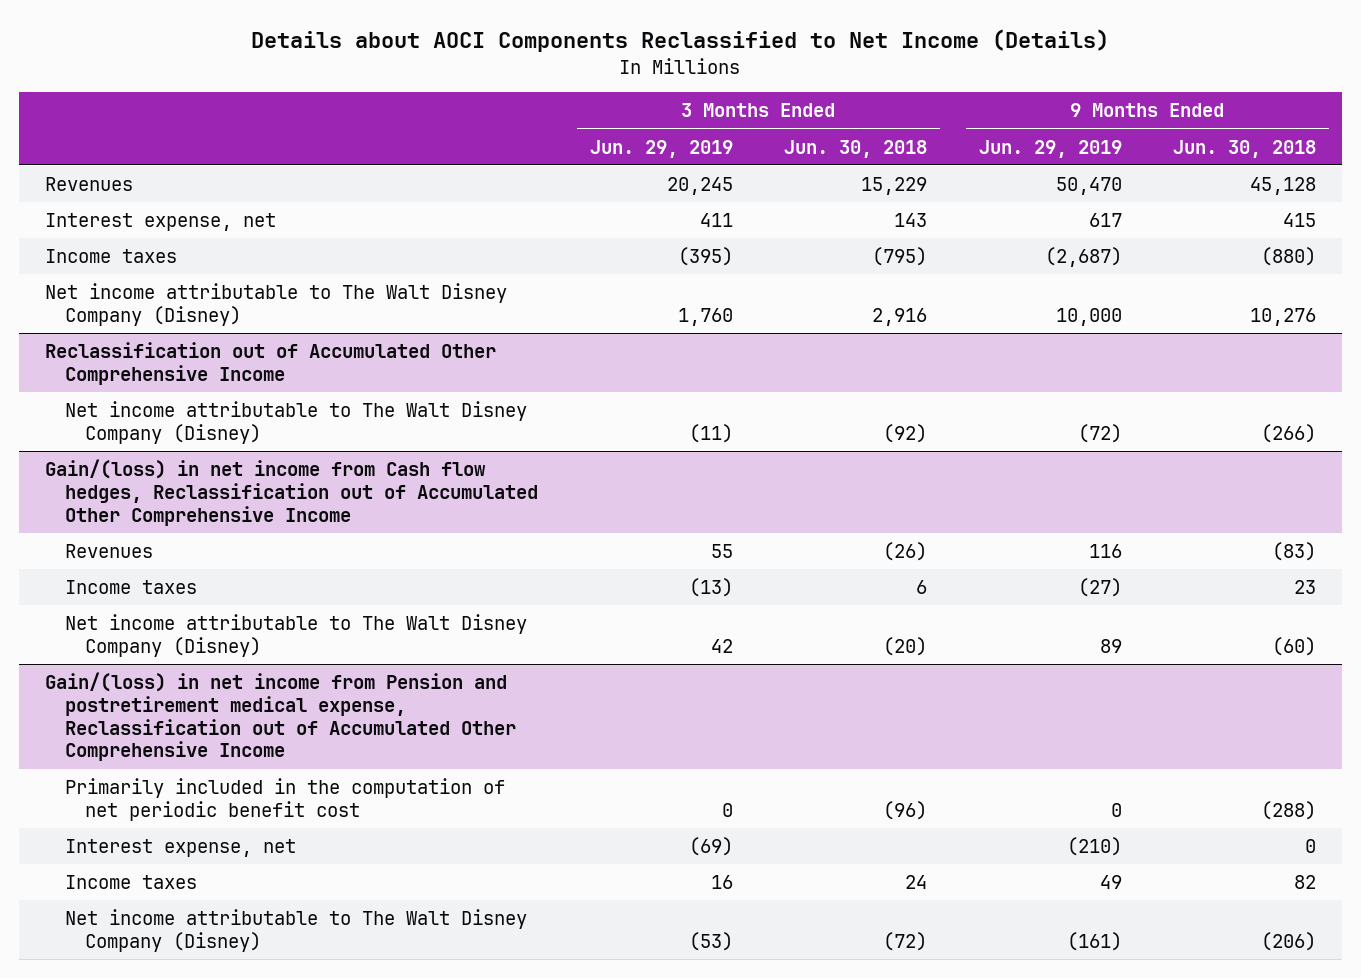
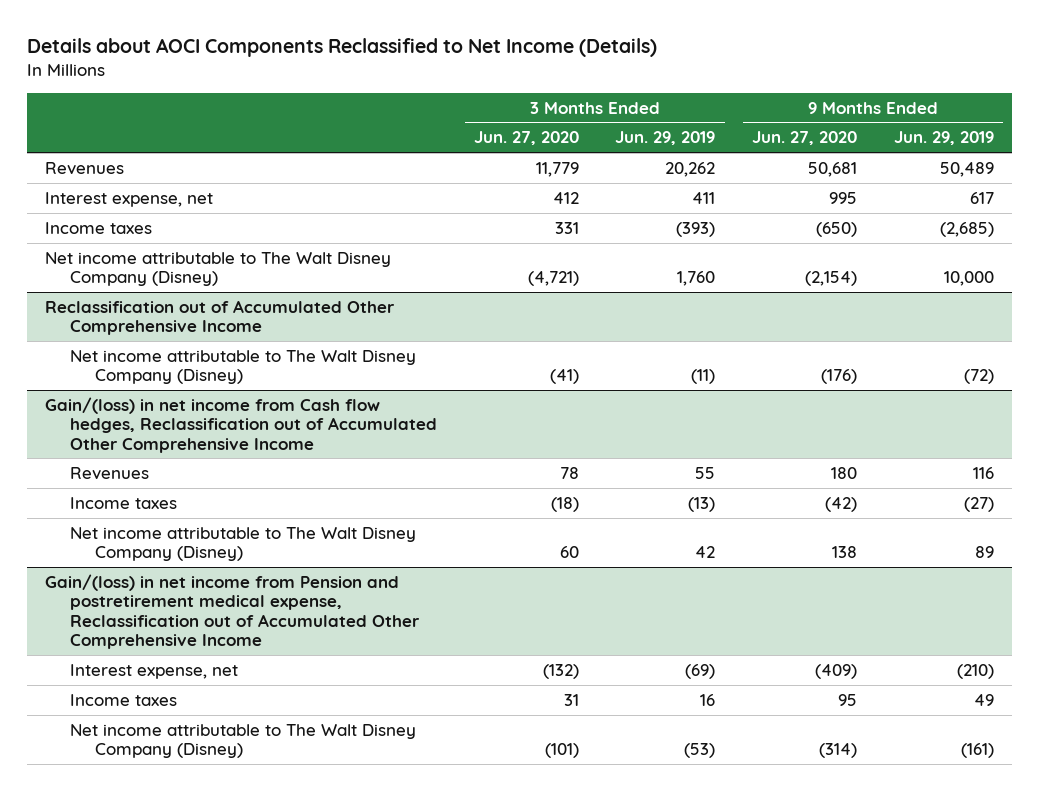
[784,139,928,158] Jun. 30, 2018 -> none
[1173,139,1317,158] Jun. 30, 2018 -> none
none -> [473,131,579,146] Jun. 27, 2020
none -> [751,131,857,146] Jun. 27, 2020
[666,176,733,195] 20,245 -> [665,161,716,177] 20,262
[1055,176,1122,195] 50,470 -> [939,161,994,177] 50,489
[677,246,733,266] (395) -> [676,221,716,237] (393)
[1044,246,1122,267] (2,687) -> [939,221,994,237] (2,685)
[65,777,506,821] Primarily included in the computation of net periodic benefit cost -> none

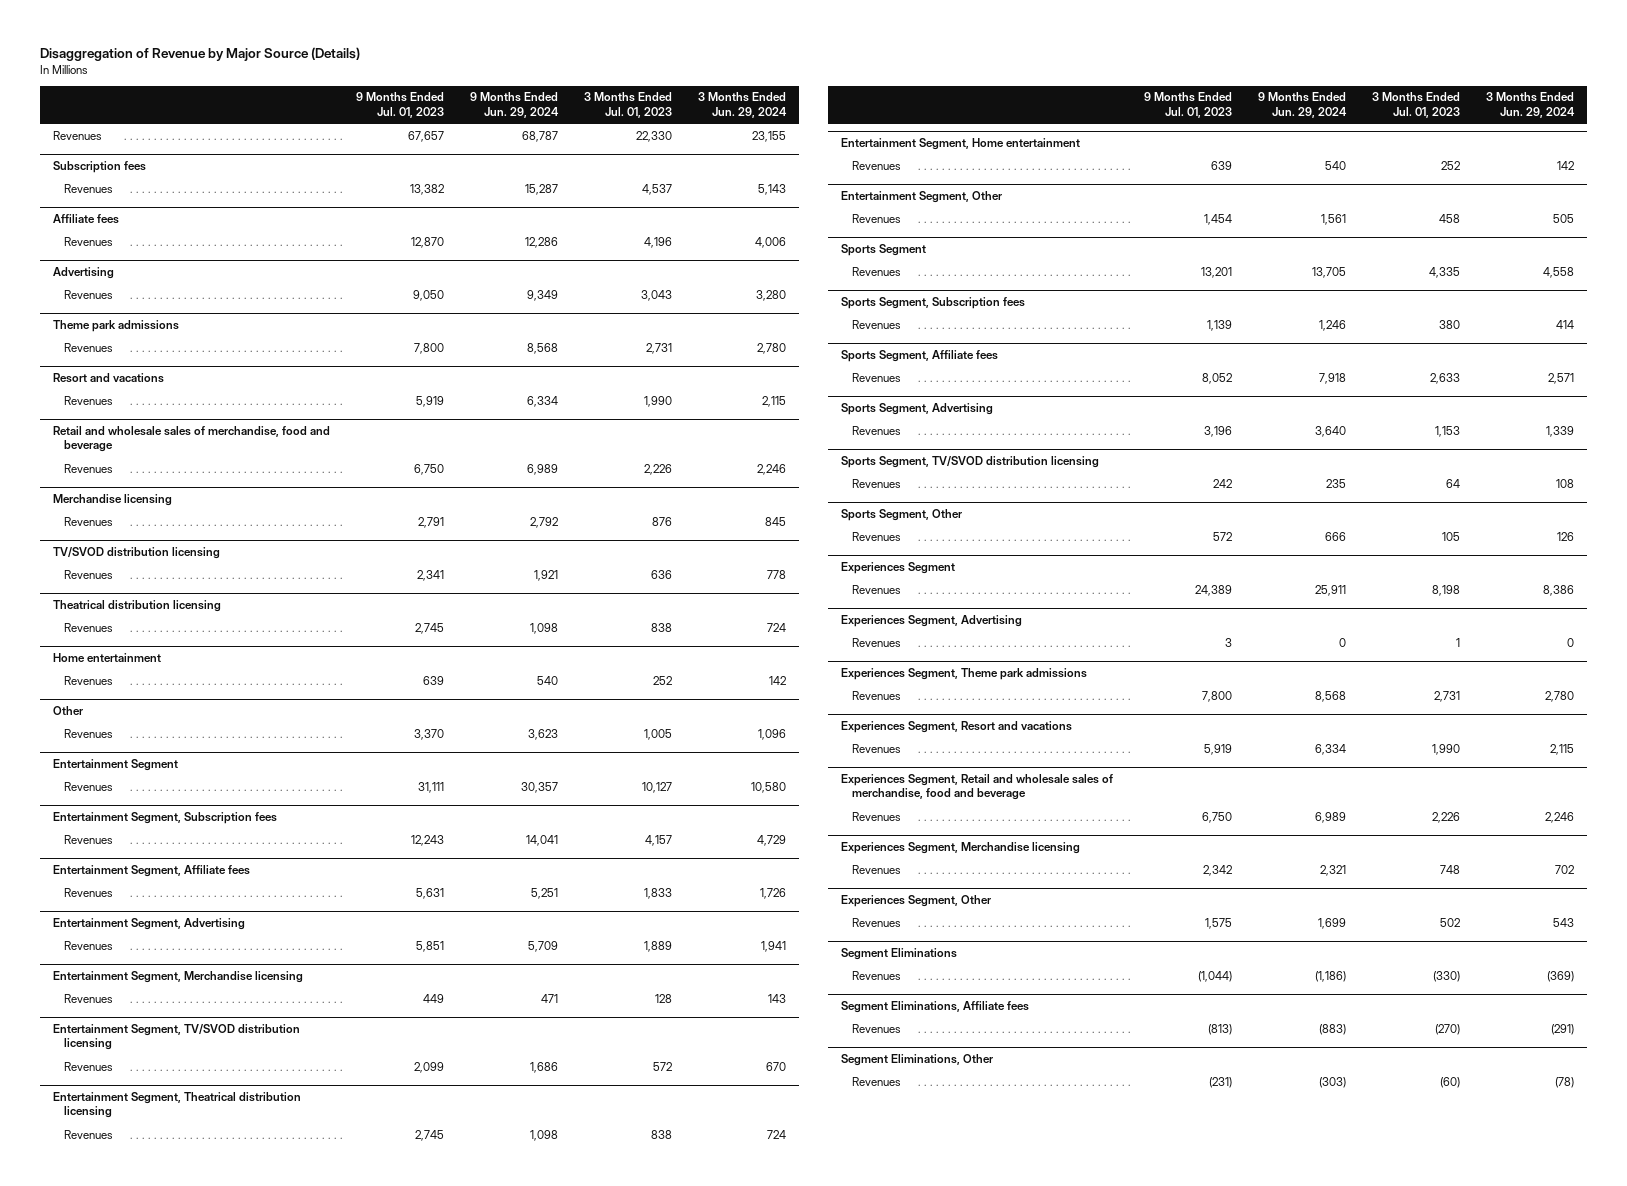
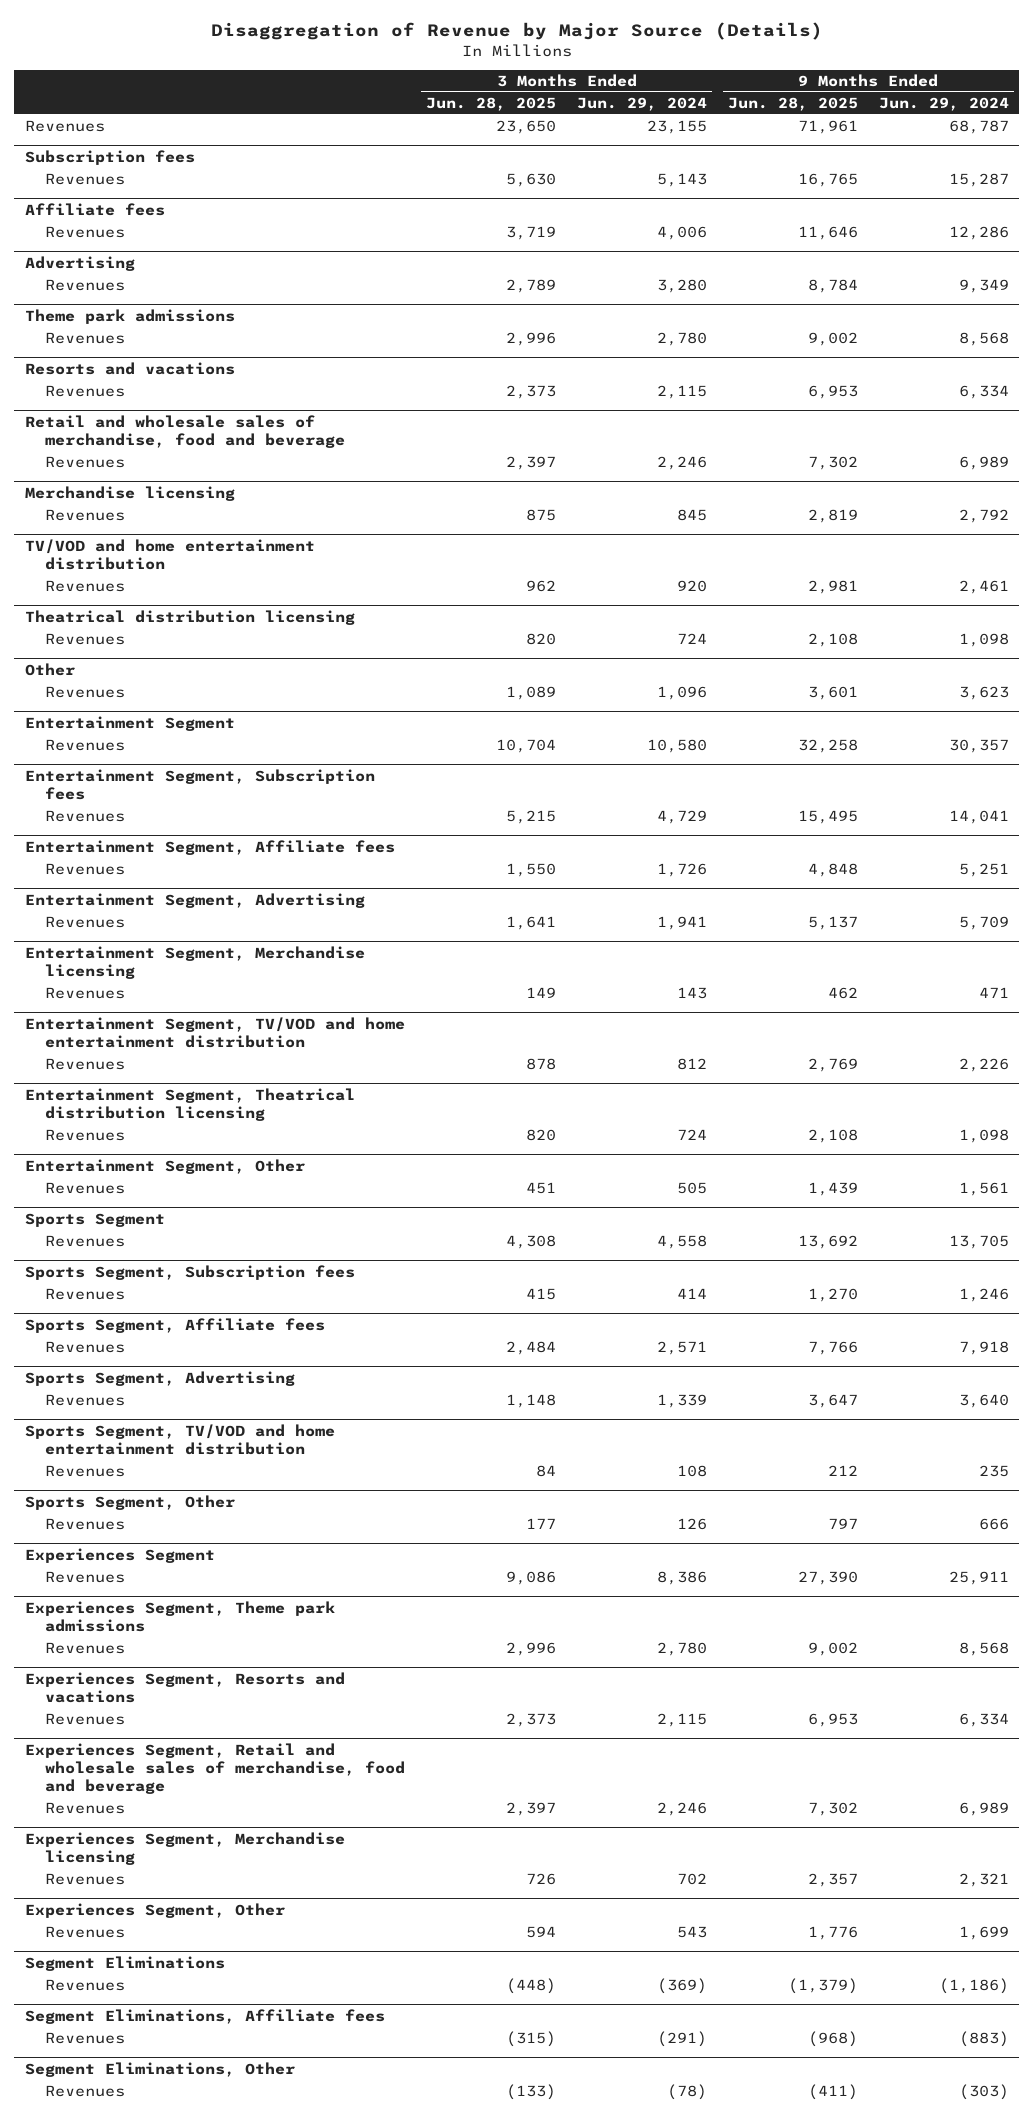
[356,92,445,118] 9 Months Ended Jul. 01, 2023 -> none
[584,92,673,118] 3 Months Ended Jul. 01, 2023 -> none
none -> [426,96,557,111] Jun. 28, 2025
none -> [727,96,858,111] Jun. 28, 2025
[53,372,165,383] Resort and vacations -> [24,361,235,375] Resorts and vacations
[53,546,221,559] TV/SVOD distribution licensing -> none
none -> [24,538,315,570] TV/VOD and home entertainment distribution
[534,569,559,581] 1,921 -> [958,579,1009,594] 2,461
[767,569,787,579] 778 -> [676,579,707,592] 920
[53,652,162,662] Home entertainment -> none
[63,675,113,685] Revenues -> none
[53,1023,301,1051] Entertainment Segment, TV/SVOD distribution licensing -> none
none -> [24,1016,405,1048] Entertainment Segment, TV/VOD and home entertainment distribution
[530,1061,559,1073] 1,686 -> [958,1057,1009,1072] 2,226
[766,1061,787,1071] 670 -> [676,1057,707,1070] 812
[841,137,1081,150] Entertainment Segment, Home entertainment -> none
[852,160,902,170] Revenues -> none
[841,455,1100,468] Sports Segment, TV/SVOD distribution licensing -> none
none -> [24,1423,335,1455] Sports Segment, TV/VOD and home entertainment distribution
[841,614,1023,627] Experiences Segment, Advertising -> none
[852,637,902,647] Revenues -> none
[841,720,1073,733] Experiences Segment, Resort and vacations -> [24,1671,345,1703] Experiences Segment, Resorts and vacations

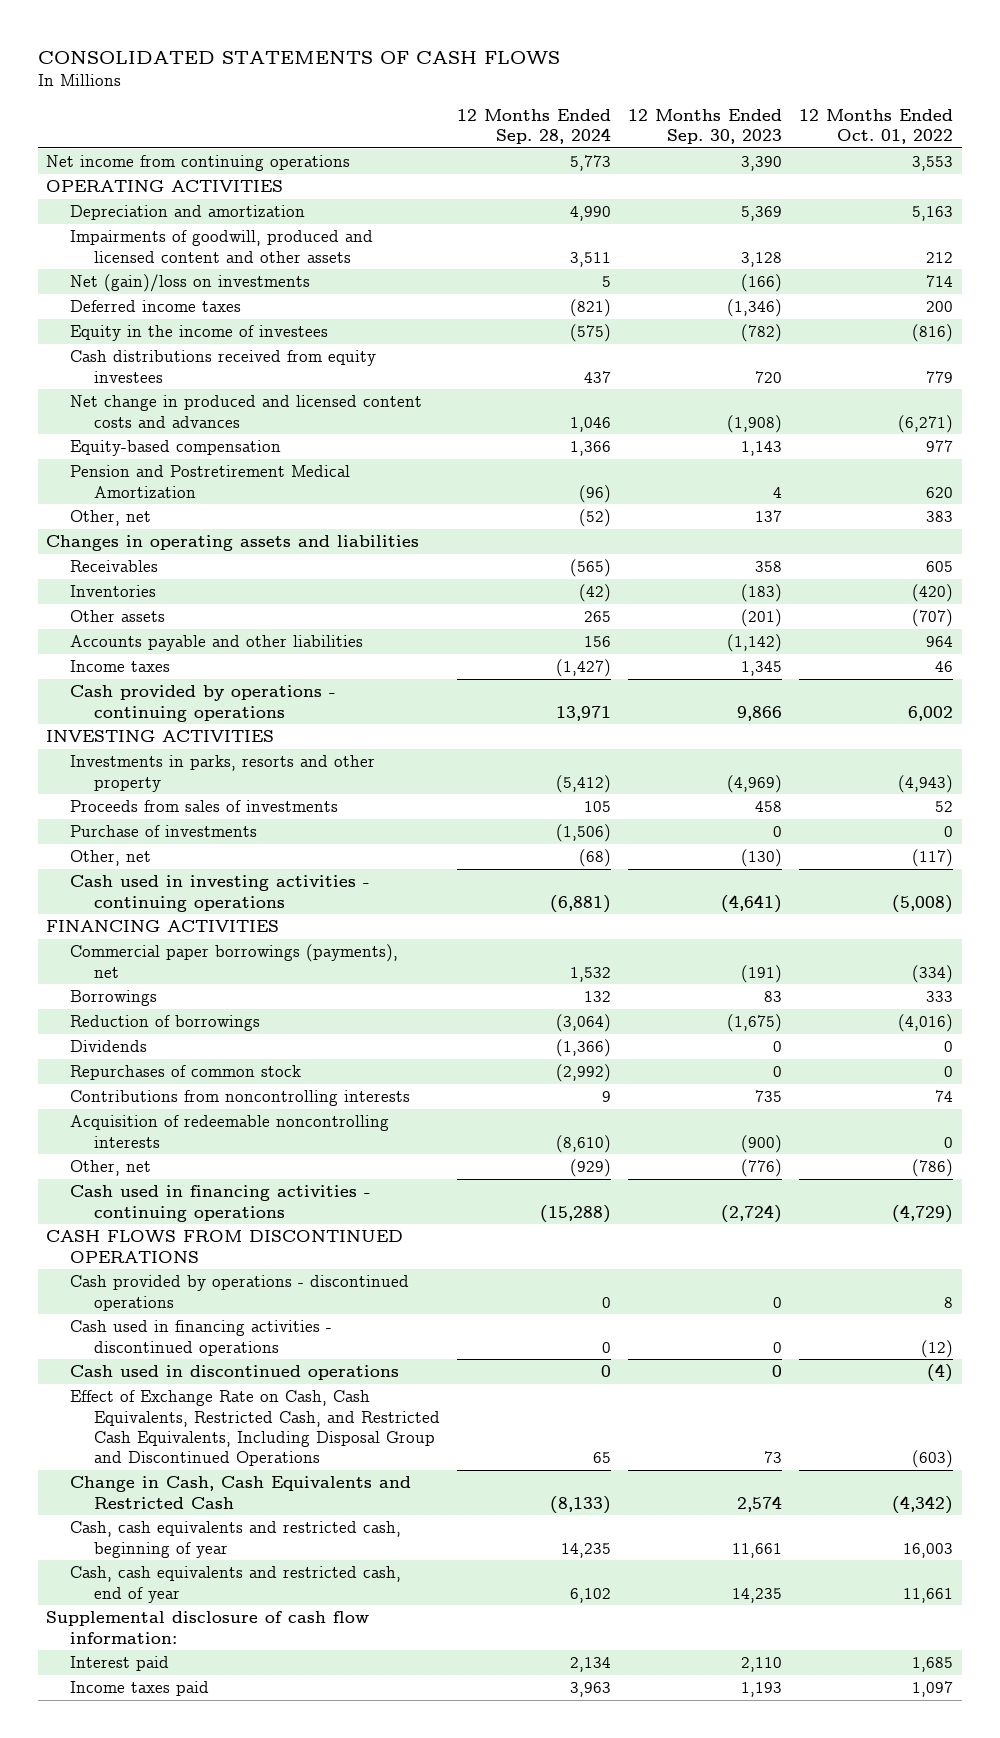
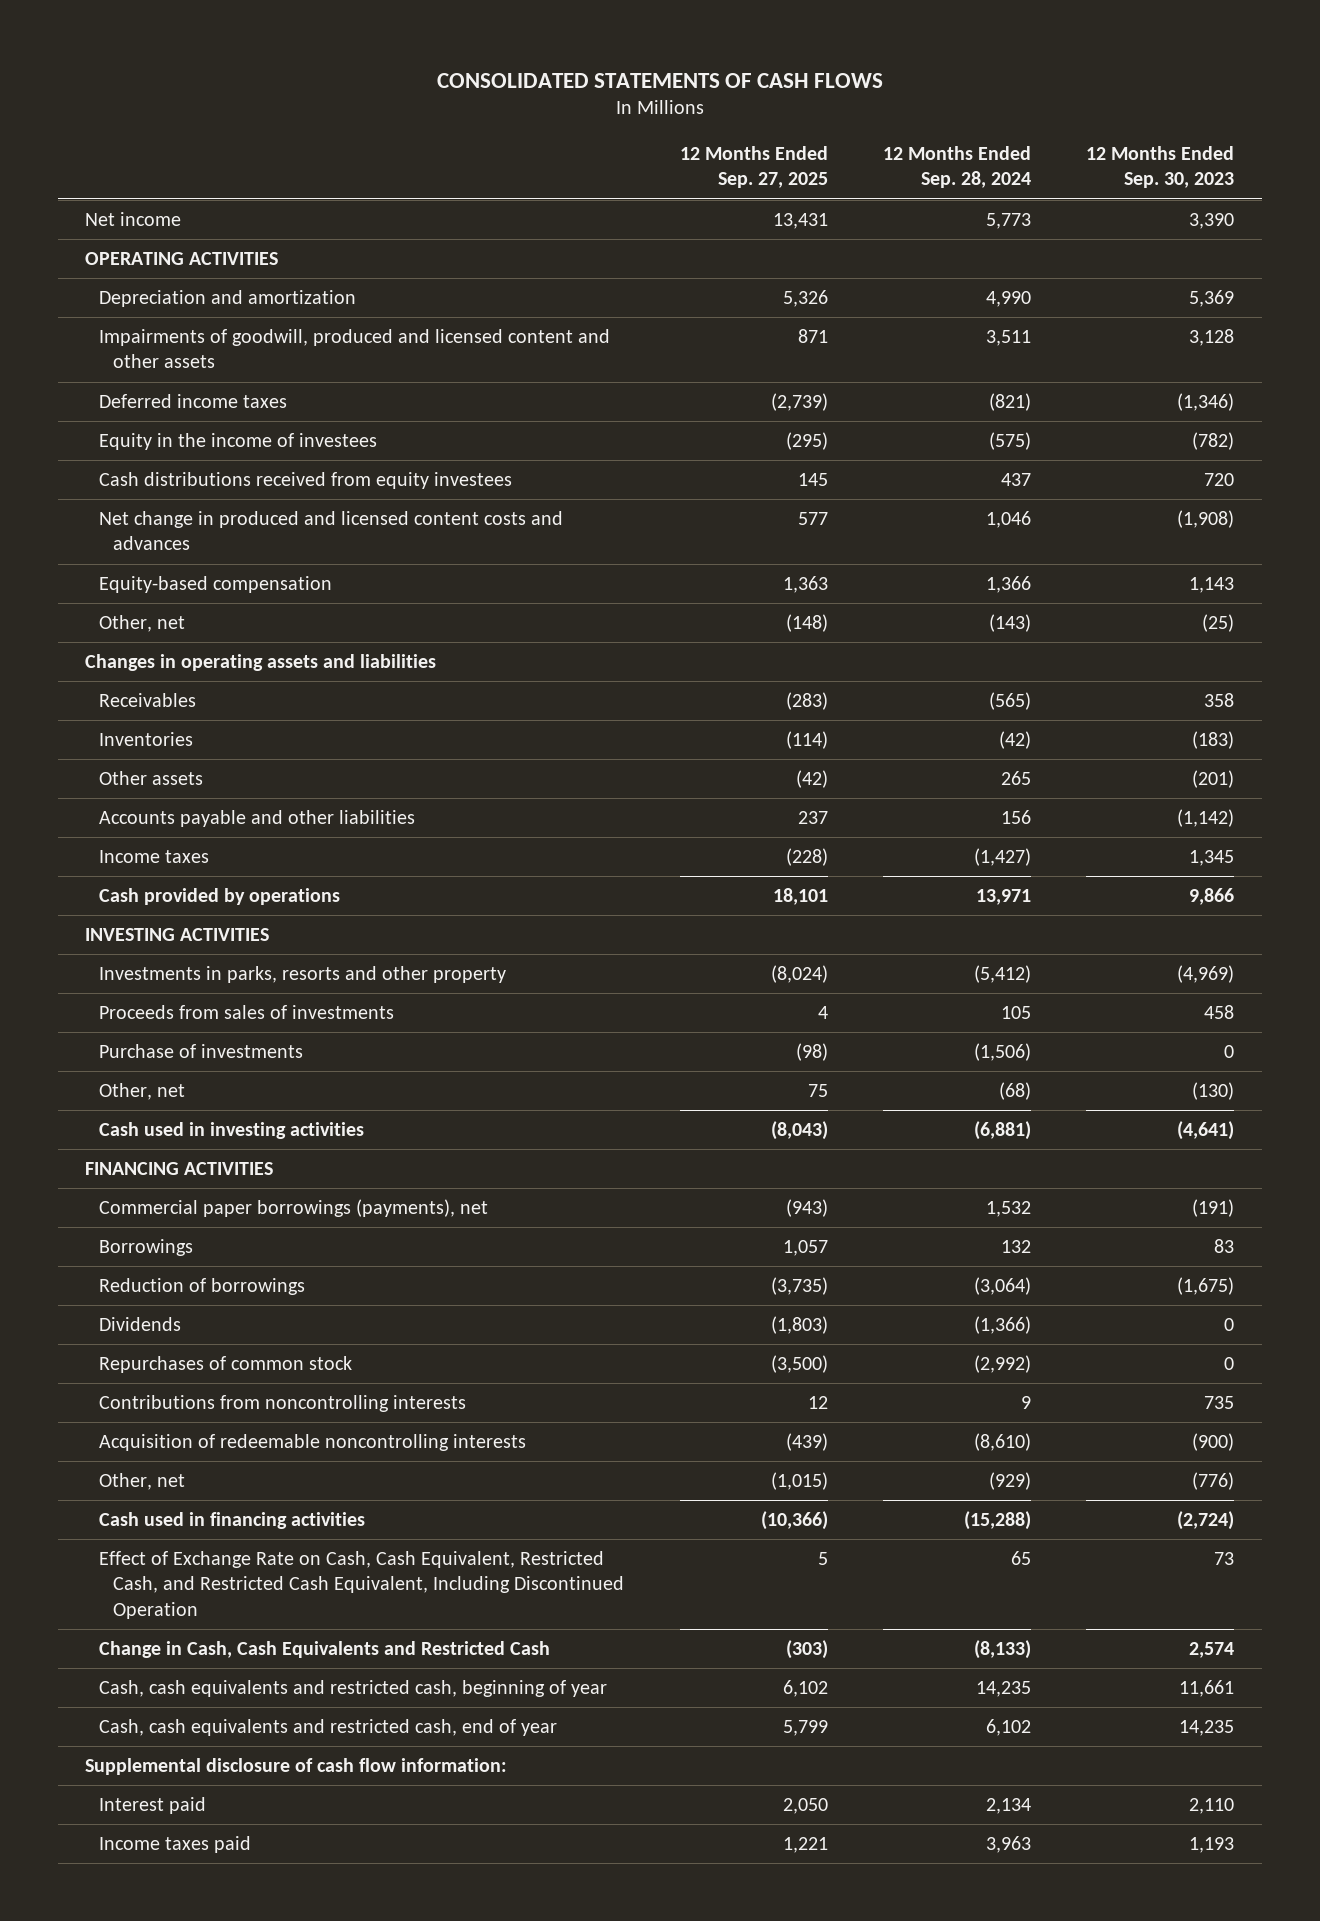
[799,108,954,144] 12 Months Ended Oct. 01, 2022 -> none
none -> [679,146,828,189] 12 Months Ended Sep. 27, 2025
[46,155,351,172] Net income from continuing operations -> [85,212,182,227] Net income
[70,274,311,293] Net (gain)/loss on investments -> none
[70,465,351,498] Pension and Postretirement Medical Amortization -> none
[579,509,612,528] (52) -> [989,614,1032,633] (143)
[755,510,783,523] 137 -> [1202,614,1235,633] (25)
[70,685,337,722] Cash provided by operations - continuing operations -> [99,888,341,906] Cash provided by operations
[70,875,371,912] Cash used in investing activities - continuing operations -> [99,1122,365,1140] Cash used in investing activities
[46,1230,404,1263] CASH FLOWS FROM DISCONTINUED OPERATIONS -> none
[70,1275,410,1311] Cash provided by operations - discontinued operations -> none
[70,1320,333,1356] Cash used in financing activities - discontinued operations -> none
[70,1365,400,1381] Cash used in discontinued operations -> none
[70,1185,372,1222] Cash used in financing activities - continuing operations -> [99,1512,366,1530] Cash used in financing activities
[70,1390,441,1467] Effect of Exchange Rate on Cash, Cash Equivalents, Restricted Cash, and Restricted Cash Equivalents, Including Disposal Group and Discontinued Operations -> [99,1551,625,1619] Effect of Exchange Rate on Cash, Cash Equivalent, Restricted Cash, and Restricted Cash Equivalent, Including Discontinued Operation

